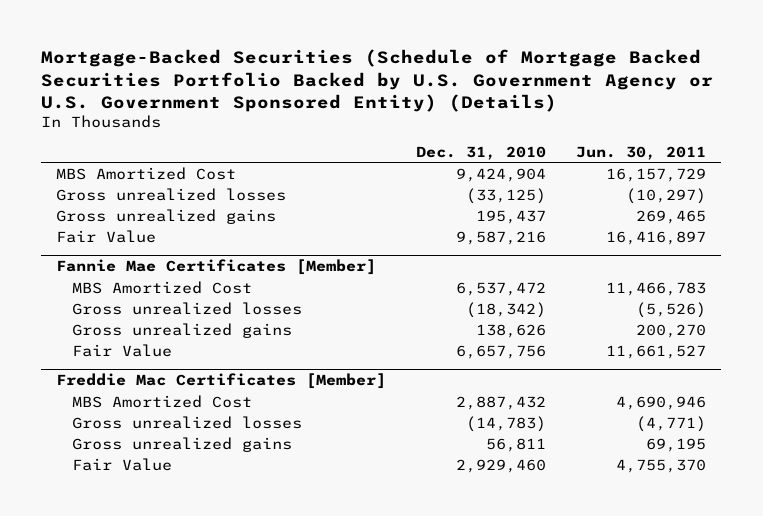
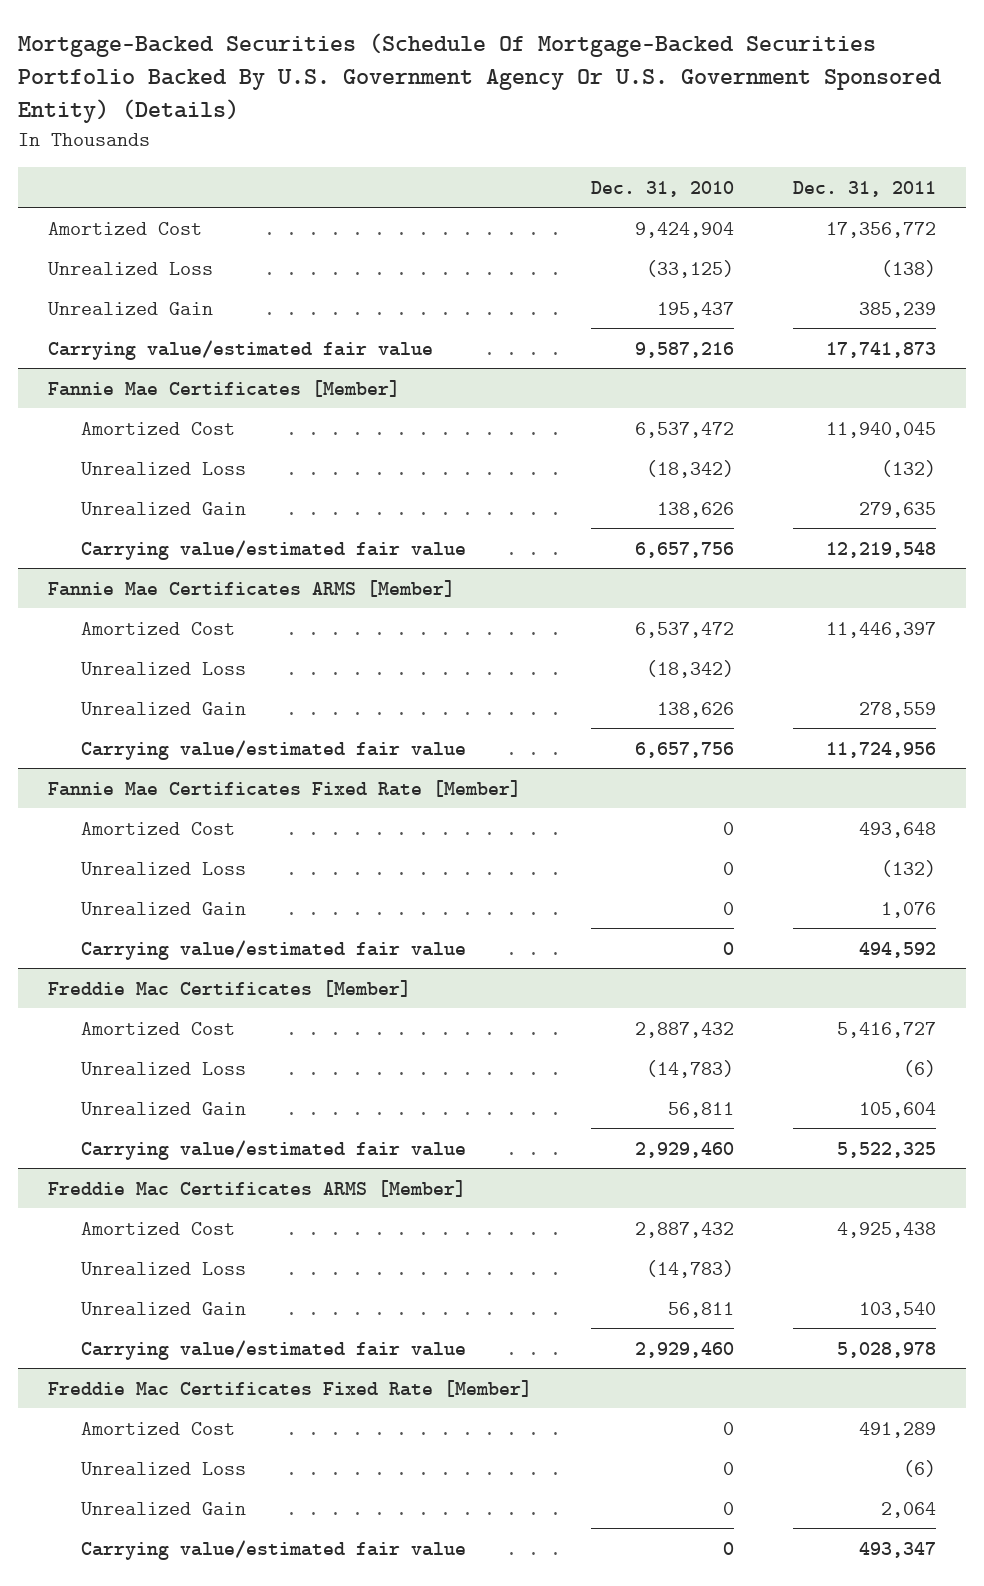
[41,49,714,112] Mortgage-Backed Securities (Schedule of Mortgage Backed Securities Portfolio Backed by U.S. Government Agency or U.S. Government Sponsored Entity) (Details) -> [18,33,943,124] Mortgage-Backed Securities (Schedule Of Mortgage-Backed Securities Portfolio Backed By U.S. Government Agency Or U.S. Government Sponsored Entity) (Details)
[576,145,707,160] Jun. 30, 2011 -> none
none -> [793,180,937,197] Dec. 31, 2011
[56,166,237,180] MBS Amortized Cost -> [47,221,202,235] Amortized Cost
[56,187,287,201] Gross unrealized losses -> [47,261,213,275] Unrealized Loss
[56,208,277,224] Gross unrealized gains -> [47,301,213,315] Unrealized Gain
[56,229,157,243] Fair Value -> [47,339,433,360] Carrying value/estimated fair value
[72,280,253,294] MBS Amortized Cost -> [80,421,235,435] Amortized Cost
[72,301,303,315] Gross unrealized losses -> [80,461,246,475] Unrealized Loss
[72,322,293,338] Gross unrealized gains -> [80,501,246,515] Unrealized Gain
[72,343,173,357] Fair Value -> [80,539,466,560] Carrying value/estimated fair value
none -> [47,579,455,597] Fannie Mae Certificates ARMS [Member]
none -> [80,621,235,635] Amortized Cost
none -> [80,661,246,675] Unrealized Loss
none -> [80,701,246,715] Unrealized Gain
none -> [80,739,466,760] Carrying value/estimated fair value
none -> [47,779,521,797] Fannie Mae Certificates Fixed Rate [Member]
none -> [80,821,235,835] Amortized Cost
none -> [80,861,246,875] Unrealized Loss
none -> [80,901,246,915] Unrealized Gain
none -> [80,939,466,960] Carrying value/estimated fair value
[72,394,253,408] MBS Amortized Cost -> [80,1021,235,1035] Amortized Cost
[72,415,303,429] Gross unrealized losses -> [80,1061,246,1075] Unrealized Loss
[72,436,293,452] Gross unrealized gains -> [80,1101,246,1115] Unrealized Gain
[72,457,173,471] Fair Value -> [80,1139,466,1160] Carrying value/estimated fair value
none -> [47,1179,466,1197] Freddie Mac Certificates ARMS [Member]
none -> [80,1221,235,1235] Amortized Cost
none -> [80,1261,246,1275] Unrealized Loss
none -> [80,1301,246,1315] Unrealized Gain
none -> [80,1339,466,1360] Carrying value/estimated fair value
none -> [47,1379,532,1397] Freddie Mac Certificates Fixed Rate [Member]
none -> [80,1421,235,1435] Amortized Cost
none -> [80,1461,246,1475] Unrealized Loss
none -> [80,1501,246,1515] Unrealized Gain
none -> [80,1539,466,1560] Carrying value/estimated fair value

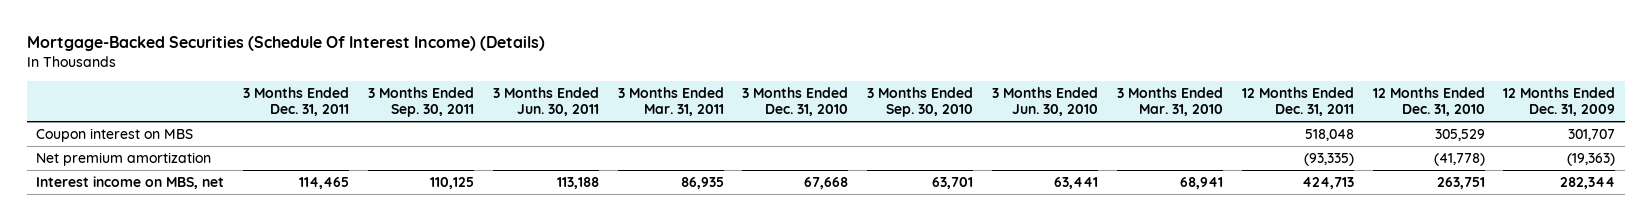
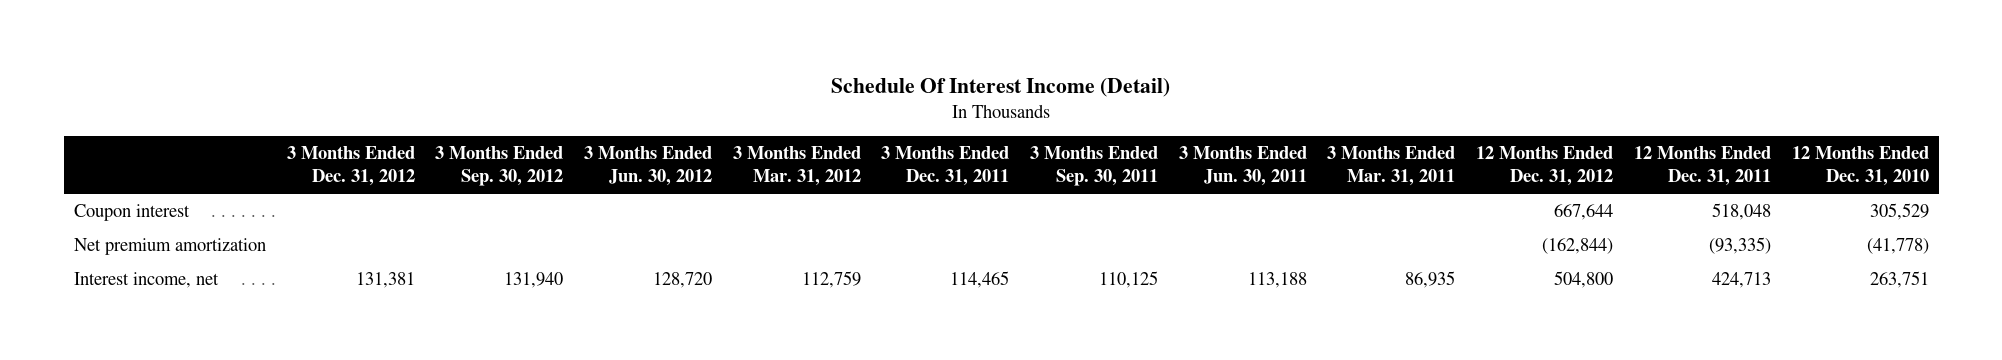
[26,36,545,52] Mortgage-Backed Securities (Schedule Of Interest Income) (Details) -> [831,77,1171,97] Schedule Of Interest Income (Detail)
[742,86,849,117] 3 Months Ended Dec. 31, 2010 -> none
[867,86,974,118] 3 Months Ended Sep. 30, 2010 -> none
[992,86,1099,117] 3 Months Ended Jun. 30, 2010 -> none
[1116,86,1223,117] 3 Months Ended Mar. 31, 2010 -> none
[1503,86,1616,117] 12 Months Ended Dec. 31, 2009 -> none
none -> [286,146,415,187] 3 Months Ended Dec. 31, 2012
none -> [435,146,564,187] 3 Months Ended Sep. 30, 2012
none -> [584,146,713,187] 3 Months Ended Jun. 30, 2012
none -> [732,146,861,187] 3 Months Ended Mar. 31, 2012
none -> [1476,146,1614,187] 12 Months Ended Dec. 31, 2012
[36,127,194,142] Coupon interest on MBS -> [73,204,190,222] Coupon interest
[36,175,225,189] Interest income on MBS, net -> [73,272,219,289] Interest income, net

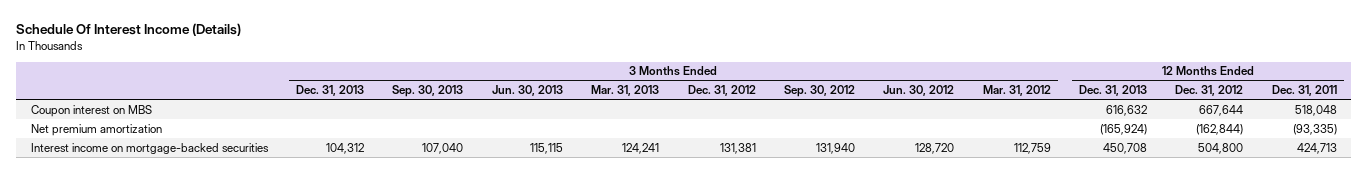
[831,77,1171,97] Schedule Of Interest Income (Detail) -> [16,23,242,37] Schedule Of Interest Income (Details)
[881,146,1010,187] 3 Months Ended Dec. 31, 2011 -> none
[1030,146,1159,187] 3 Months Ended Sep. 30, 2011 -> none
[1178,146,1307,187] 3 Months Ended Jun. 30, 2011 -> none
[1327,146,1456,187] 3 Months Ended Mar. 31, 2011 -> none
[1791,146,1929,187] 12 Months Ended Dec. 31, 2010 -> none
none -> [295,85,364,97] Dec. 31, 2013
none -> [392,85,464,98] Sep. 30, 2013
none -> [491,85,563,97] Jun. 30, 2013
none -> [591,85,660,97] Mar. 31, 2013
none -> [1079,85,1148,97] Dec. 31, 2013
[73,204,190,222] Coupon interest -> [30,104,152,117] Coupon interest on MBS
[73,272,219,289] Interest income, net -> [30,142,269,154] Interest income on mortgage-backed securities

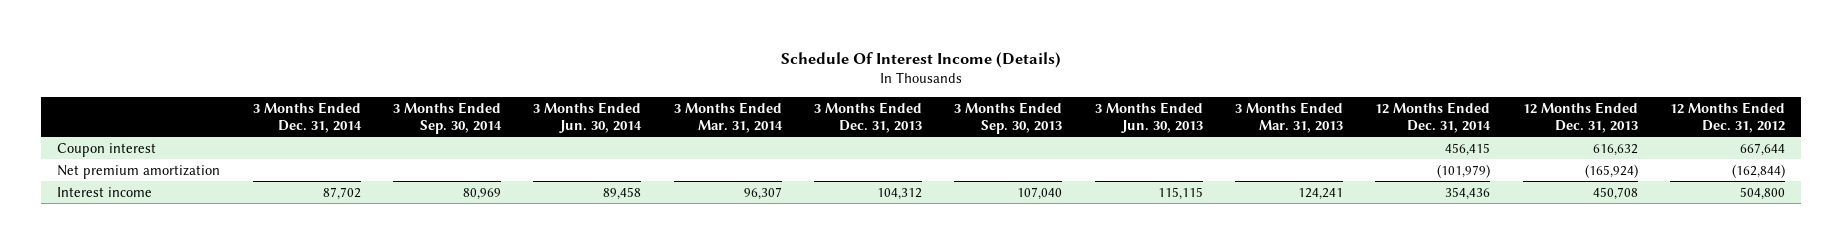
[687,85,756,97] Dec. 31, 2012 -> none
[783,85,855,98] Sep. 30, 2012 -> none
[883,85,955,97] Jun. 30, 2012 -> none
[982,85,1051,97] Mar. 31, 2012 -> none
[1271,85,1337,97] Dec. 31, 2011 -> none
none -> [252,102,362,133] 3 Months Ended Dec. 31, 2014
none -> [392,102,502,134] 3 Months Ended Sep. 30, 2014
none -> [533,102,643,133] 3 Months Ended Jun. 30, 2014
none -> [673,102,783,133] 3 Months Ended Mar. 31, 2014
none -> [1375,102,1492,133] 12 Months Ended Dec. 31, 2014
[30,104,152,117] Coupon interest on MBS -> [57,142,157,157] Coupon interest
[30,142,269,154] Interest income on mortgage-backed securities -> [57,186,153,197] Interest income

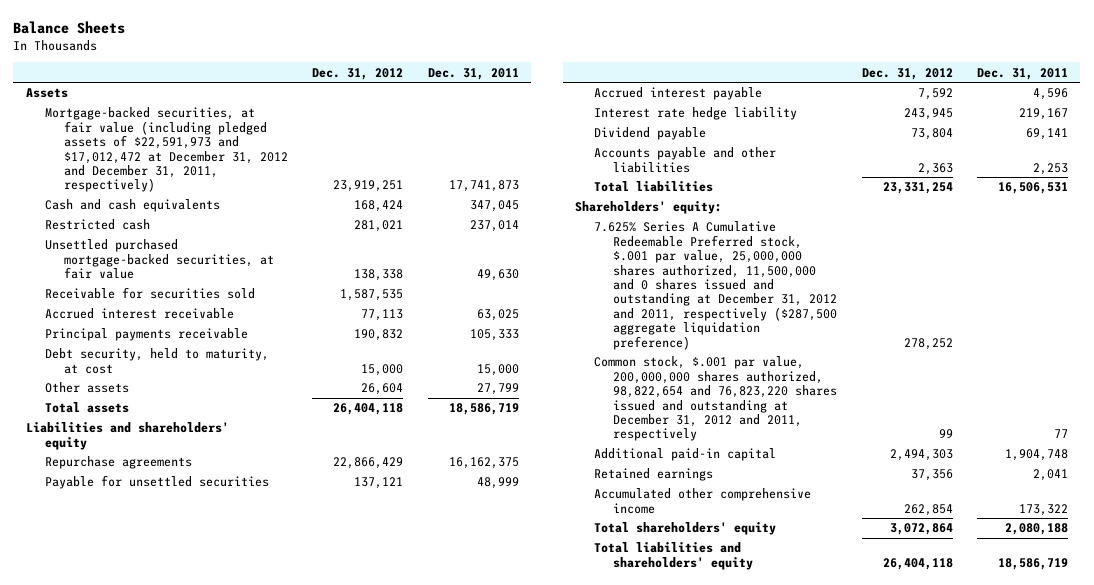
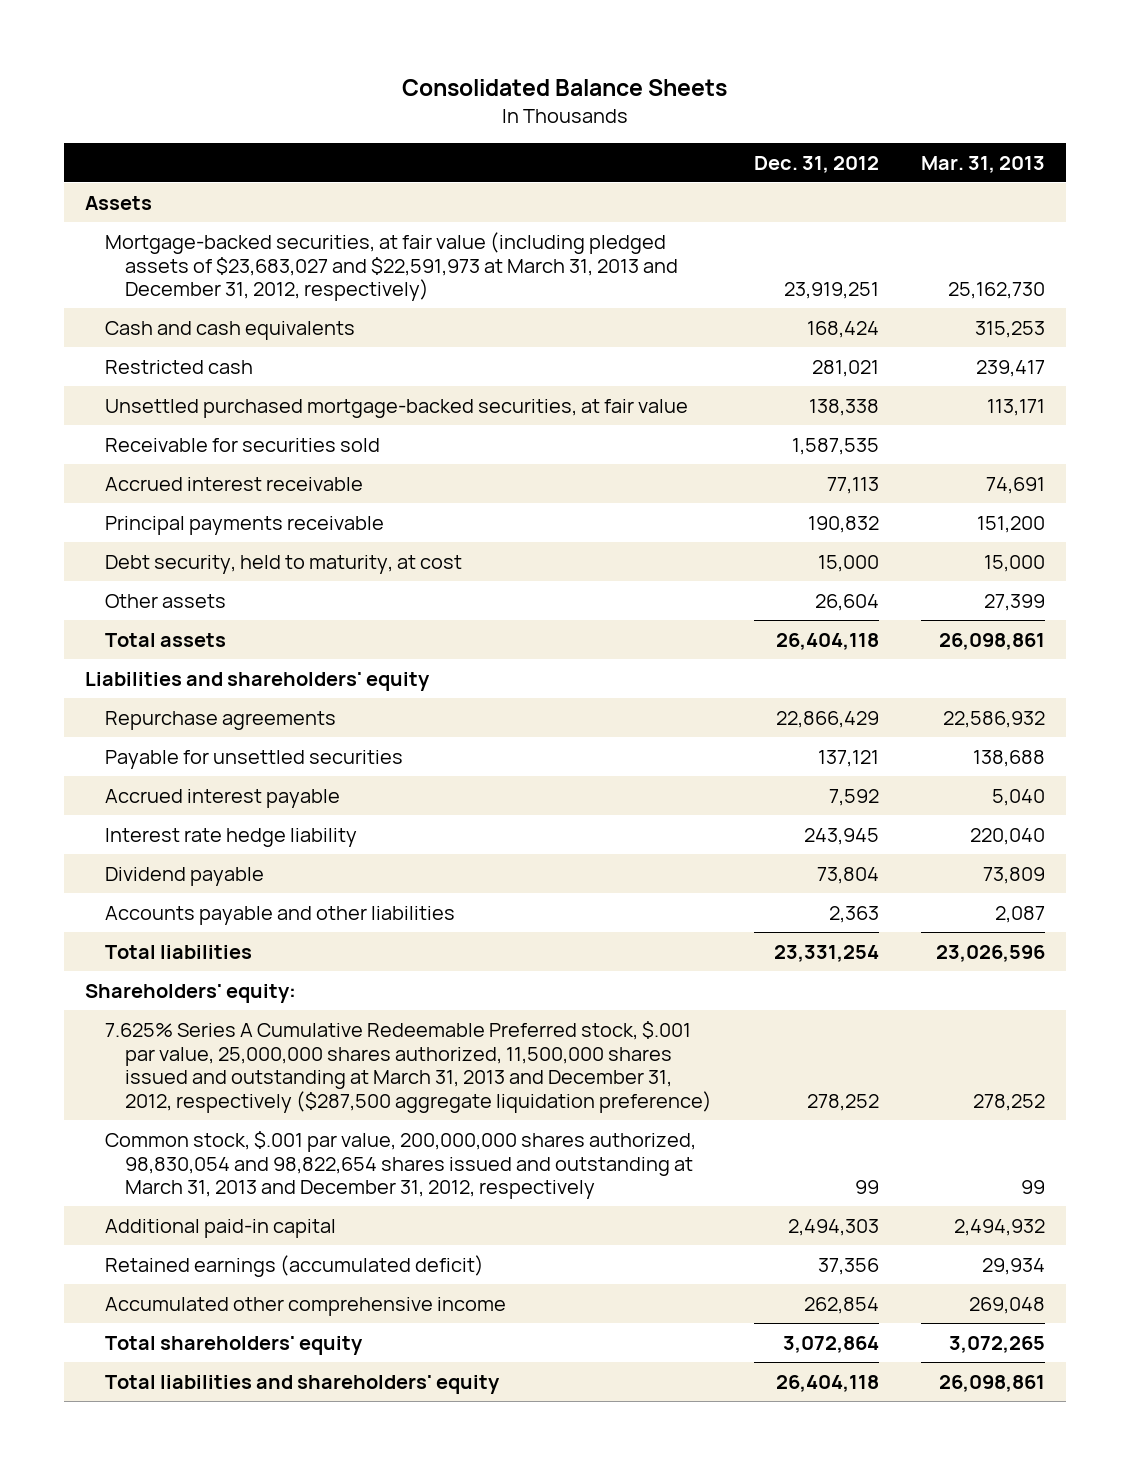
[13,20,126,34] Balance Sheets -> [402,78,728,96] Consolidated Balance Sheets
[427,67,519,80] Dec. 31, 2011 -> none
none -> [921,155,1046,173] Mar. 31, 2013
[44,107,288,193] Mortgage-backed securities, at fair value (including pledged assets of $22,591,973 and $17,012,472 at December 31, 2012 and December 31, 2011, respectively) -> [105,232,679,302] Mortgage-backed securities, at fair value (including pledged assets of $23,683,027 and $22,591,973 at March 31, 2013 and December 31, 2012, respectively)
[593,221,838,350] 7.625% Series A Cumulative Redeemable Preferred stock, $.001 par value, 25,000,000 shares authorized, 11,500,000 and 0 shares issued and outstanding at December 31, 2012 and 2011, respectively ($287,500 aggregate liquidation preference) -> [105,1021,713,1113] 7.625% Series A Cumulative Redeemable Preferred stock, $.001 par value, 25,000,000 shares authorized, 11,500,000 shares issued and outstanding at March 31, 2013 and December 31, 2012, respectively ($287,500 aggregate liquidation preference)
[593,356,838,442] Common stock, $.001 par value, 200,000,000 shares authorized, 98,822,654 and 76,823,220 shares issued and outstanding at December 31, 2012 and 2011, respectively -> [105,1131,697,1200] Common stock, $.001 par value, 200,000,000 shares authorized, 98,830,054 and 98,822,654 shares issued and outstanding at March 31, 2013 and December 31, 2012, respectively
[593,468,713,482] Retained earnings -> [105,1255,485,1278] Retained earnings (accumulated deficit)

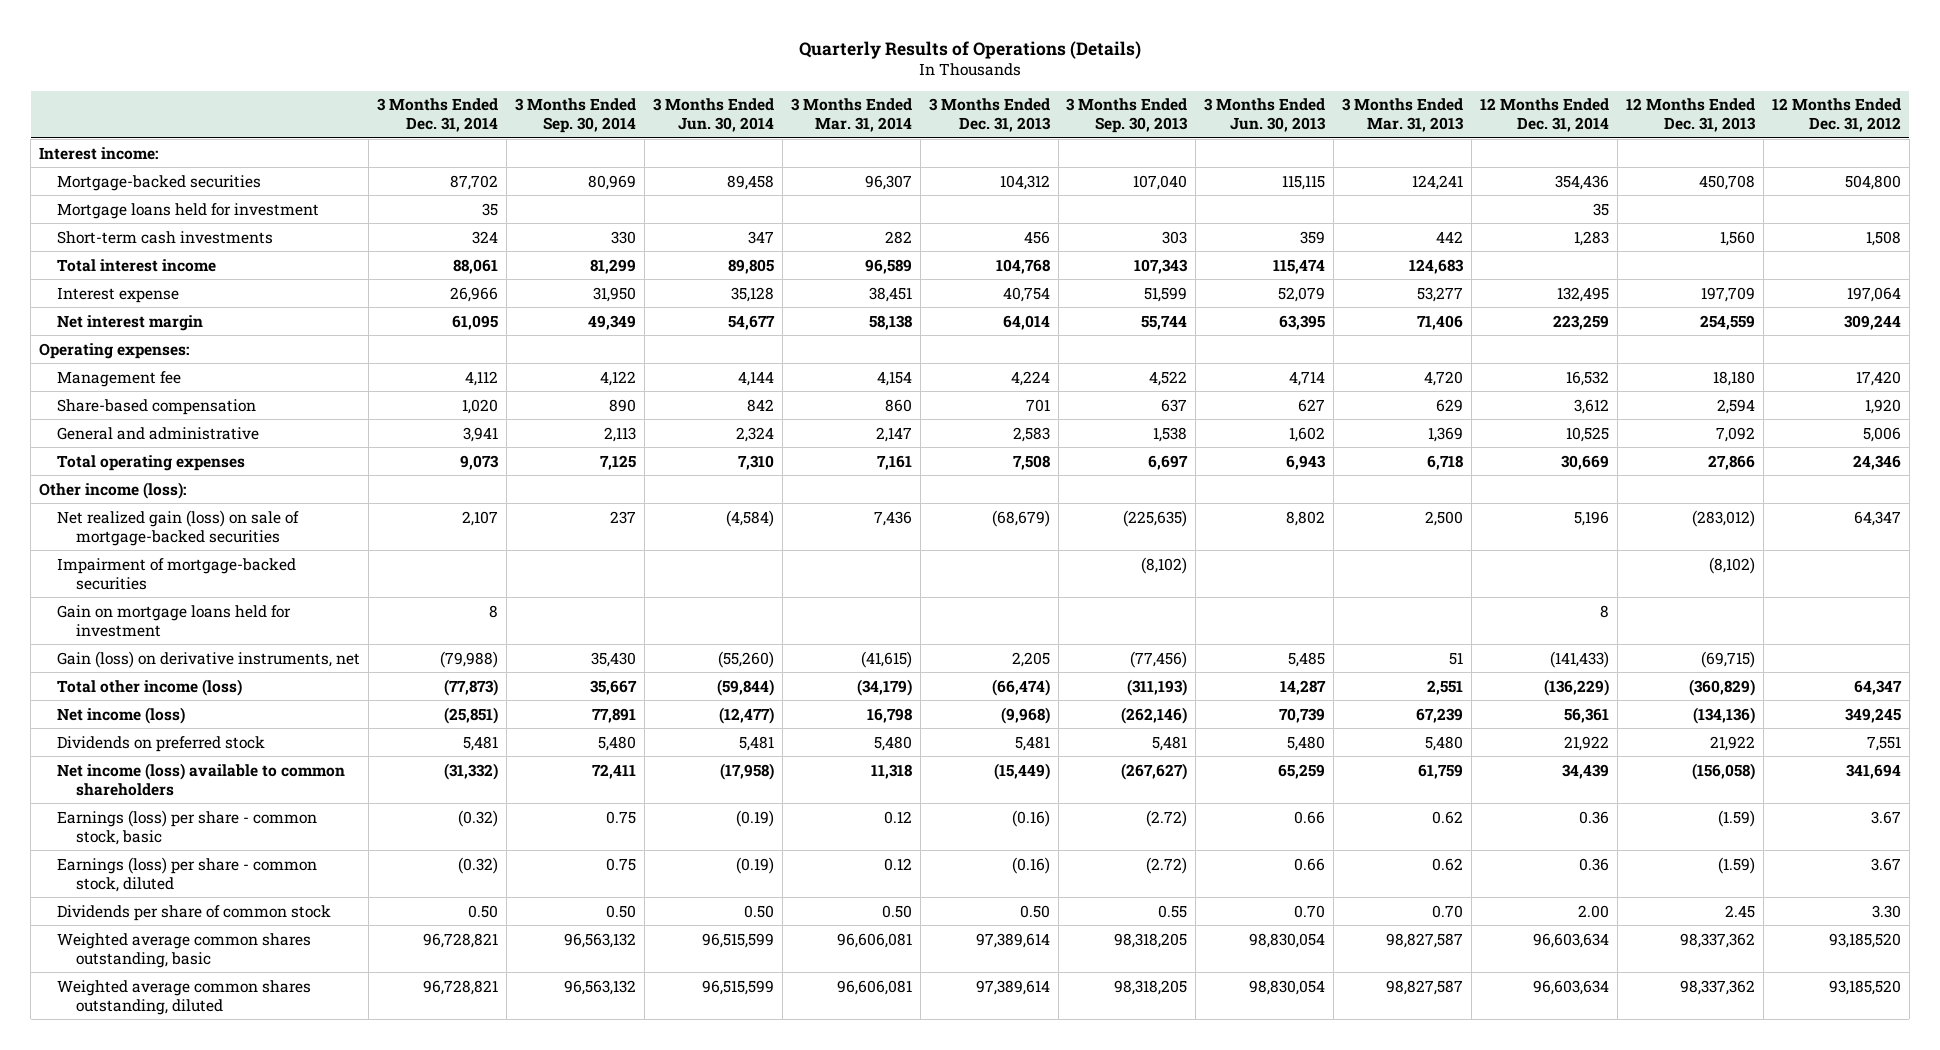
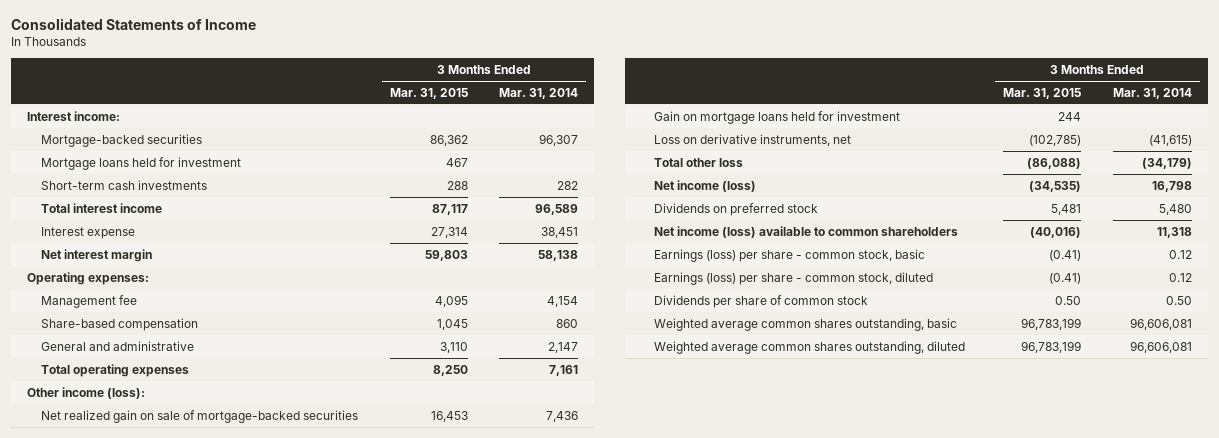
[798,40,1141,59] Quarterly Results of Operations (Details) -> [11,17,257,30] Consolidated Statements of Income
[377,98,499,133] 3 Months Ended Dec. 31, 2014 -> none
[515,98,637,134] 3 Months Ended Sep. 30, 2014 -> none
[652,98,774,133] 3 Months Ended Jun. 30, 2014 -> none
[928,98,1051,133] 3 Months Ended Dec. 31, 2013 -> none
[1066,98,1189,134] 3 Months Ended Sep. 30, 2013 -> none
[1204,98,1327,133] 3 Months Ended Jun. 30, 2013 -> none
[1342,98,1465,133] 3 Months Ended Mar. 31, 2013 -> none
[1479,98,1609,133] 12 Months Ended Dec. 31, 2014 -> none
[1625,98,1756,133] 12 Months Ended Dec. 31, 2013 -> none
[1771,98,1901,133] 12 Months Ended Dec. 31, 2012 -> none
none -> [389,87,468,99] Mar. 31, 2015
[57,557,297,590] Impairment of mortgage-backed securities -> none
[57,509,300,546] Net realized gain (loss) on sale of mortgage-backed securities -> [40,409,358,423] Net realized gain on sale of mortgage-backed securities
[57,650,361,668] Gain (loss) on derivative instruments, net -> [653,133,851,146] Loss on derivative instruments, net
[57,678,243,696] Total other income (loss) -> [653,157,743,167] Total other loss

